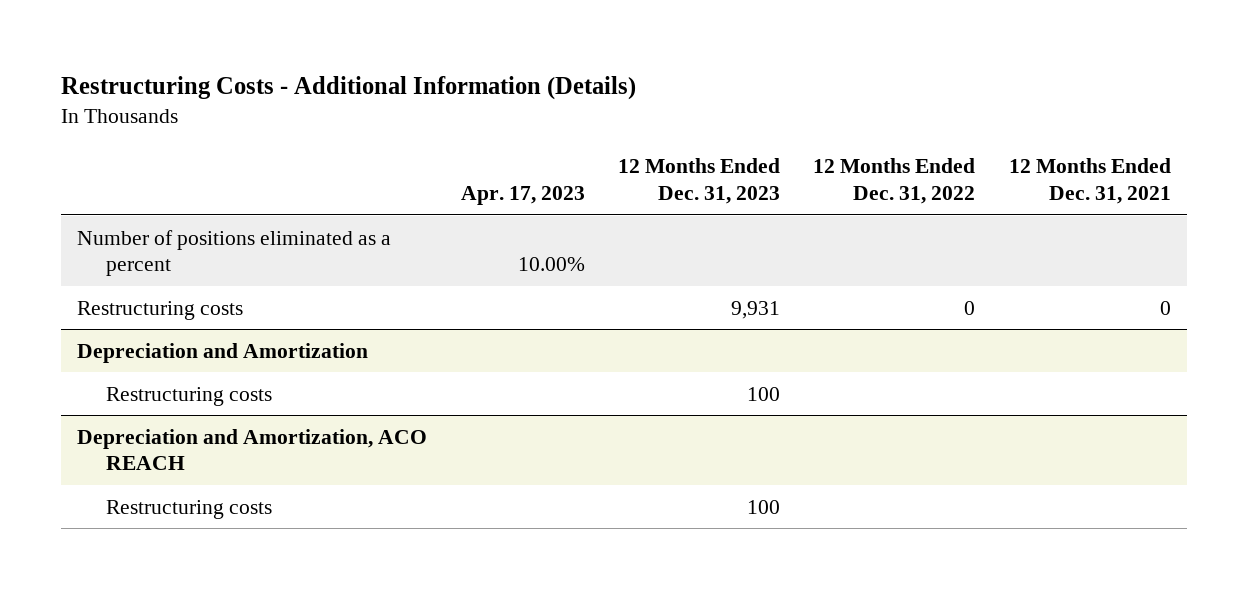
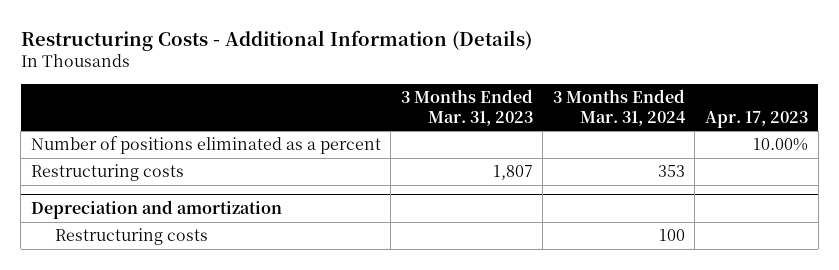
[617,158,780,204] 12 Months Ended Dec. 31, 2023 -> none
[813,158,976,204] 12 Months Ended Dec. 31, 2022 -> none
[1008,158,1171,204] 12 Months Ended Dec. 31, 2021 -> none
none -> [400,88,533,126] 3 Months Ended Mar. 31, 2023
none -> [552,88,686,126] 3 Months Ended Mar. 31, 2024
[77,342,369,363] Depreciation and Amortization -> [30,200,282,220] Depreciation and amortization
[77,428,428,471] Depreciation and Amortization, ACO REACH -> none
[105,499,272,519] Restructuring costs -> none

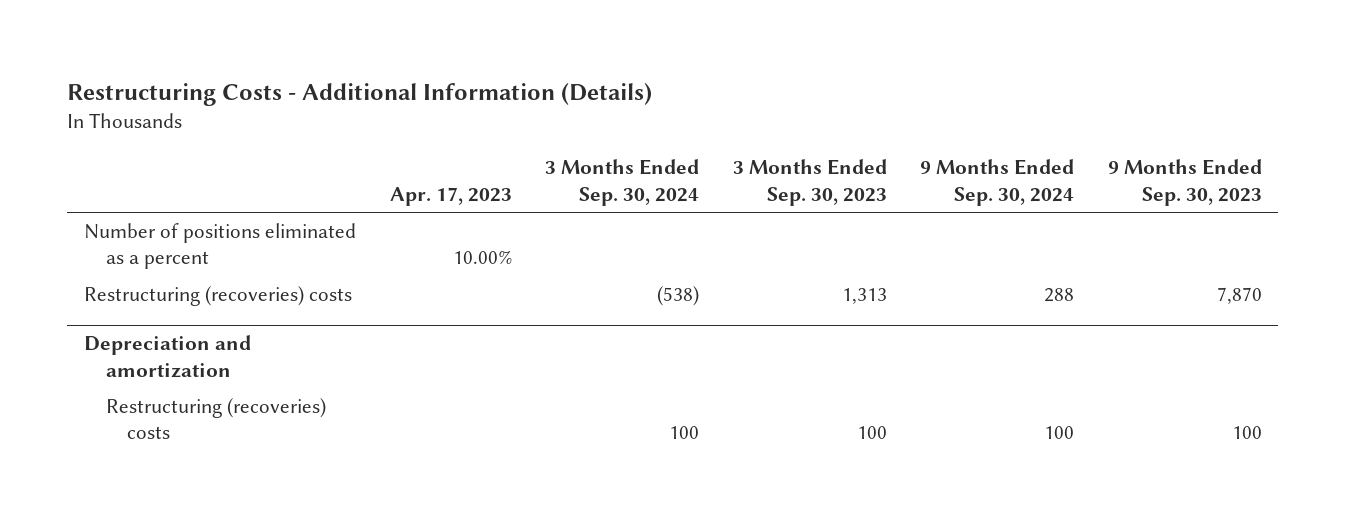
[400,88,533,126] 3 Months Ended Mar. 31, 2023 -> none
[552,88,686,126] 3 Months Ended Mar. 31, 2024 -> none
none -> [545,159,700,206] 3 Months Ended Sep. 30, 2024
none -> [732,159,887,206] 3 Months Ended Sep. 30, 2023
none -> [920,159,1075,206] 9 Months Ended Sep. 30, 2024
none -> [1107,159,1262,206] 9 Months Ended Sep. 30, 2023
[30,164,184,182] Restructuring costs -> [84,285,353,306] Restructuring (recoveries) costs
[55,228,209,246] Restructuring costs -> [105,397,326,440] Restructuring (recoveries) costs

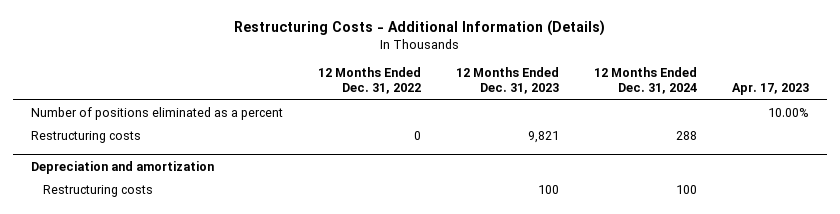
[545,159,700,206] 3 Months Ended Sep. 30, 2024 -> none
[732,159,887,206] 3 Months Ended Sep. 30, 2023 -> none
[920,159,1075,206] 9 Months Ended Sep. 30, 2024 -> none
[1107,159,1262,206] 9 Months Ended Sep. 30, 2023 -> none
none -> [317,67,421,95] 12 Months Ended Dec. 31, 2022
none -> [455,67,559,95] 12 Months Ended Dec. 31, 2023
none -> [594,67,698,95] 12 Months Ended Dec. 31, 2024
[84,285,353,306] Restructuring (recoveries) costs -> [30,131,141,144] Restructuring costs
[105,397,326,440] Restructuring (recoveries) costs -> [42,185,153,198] Restructuring costs

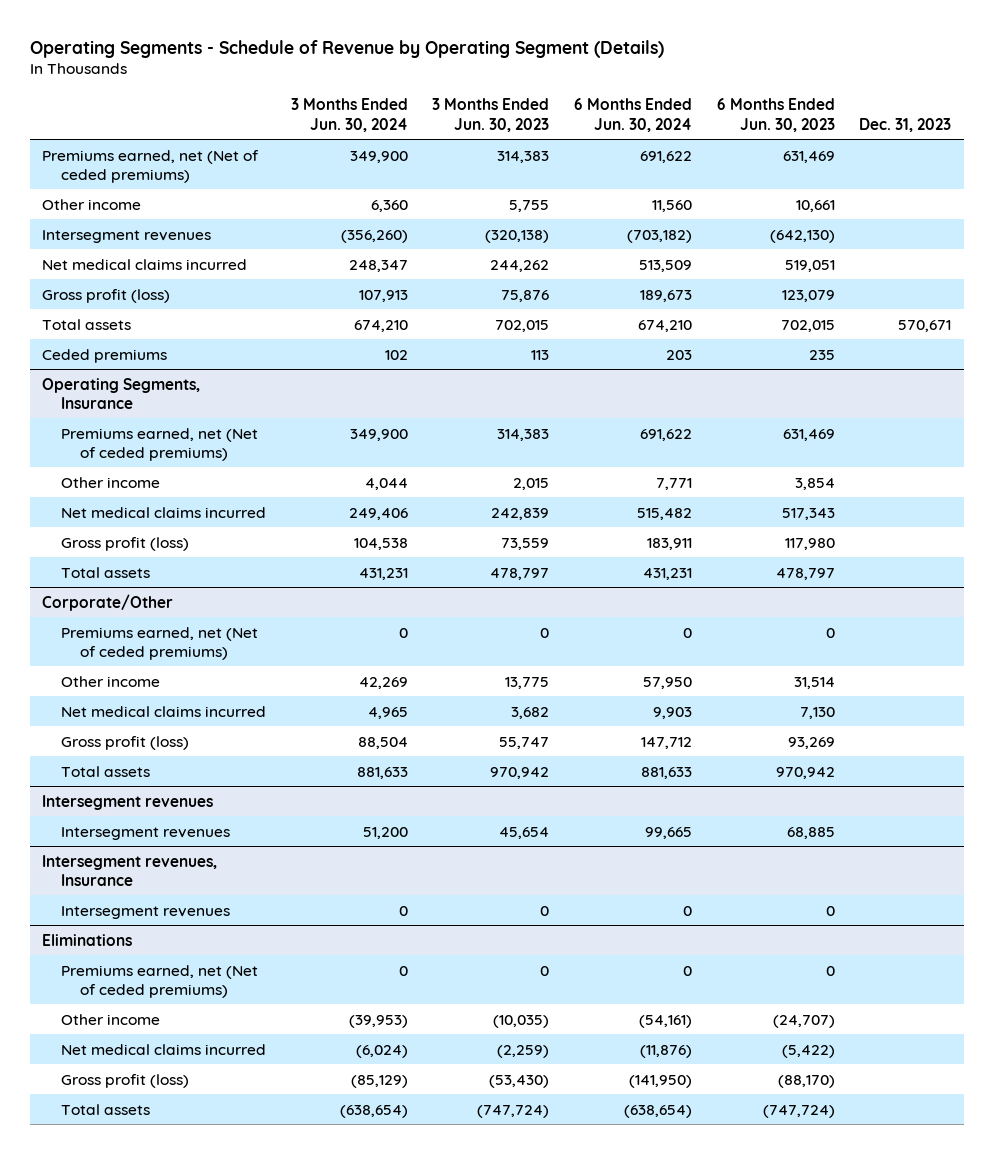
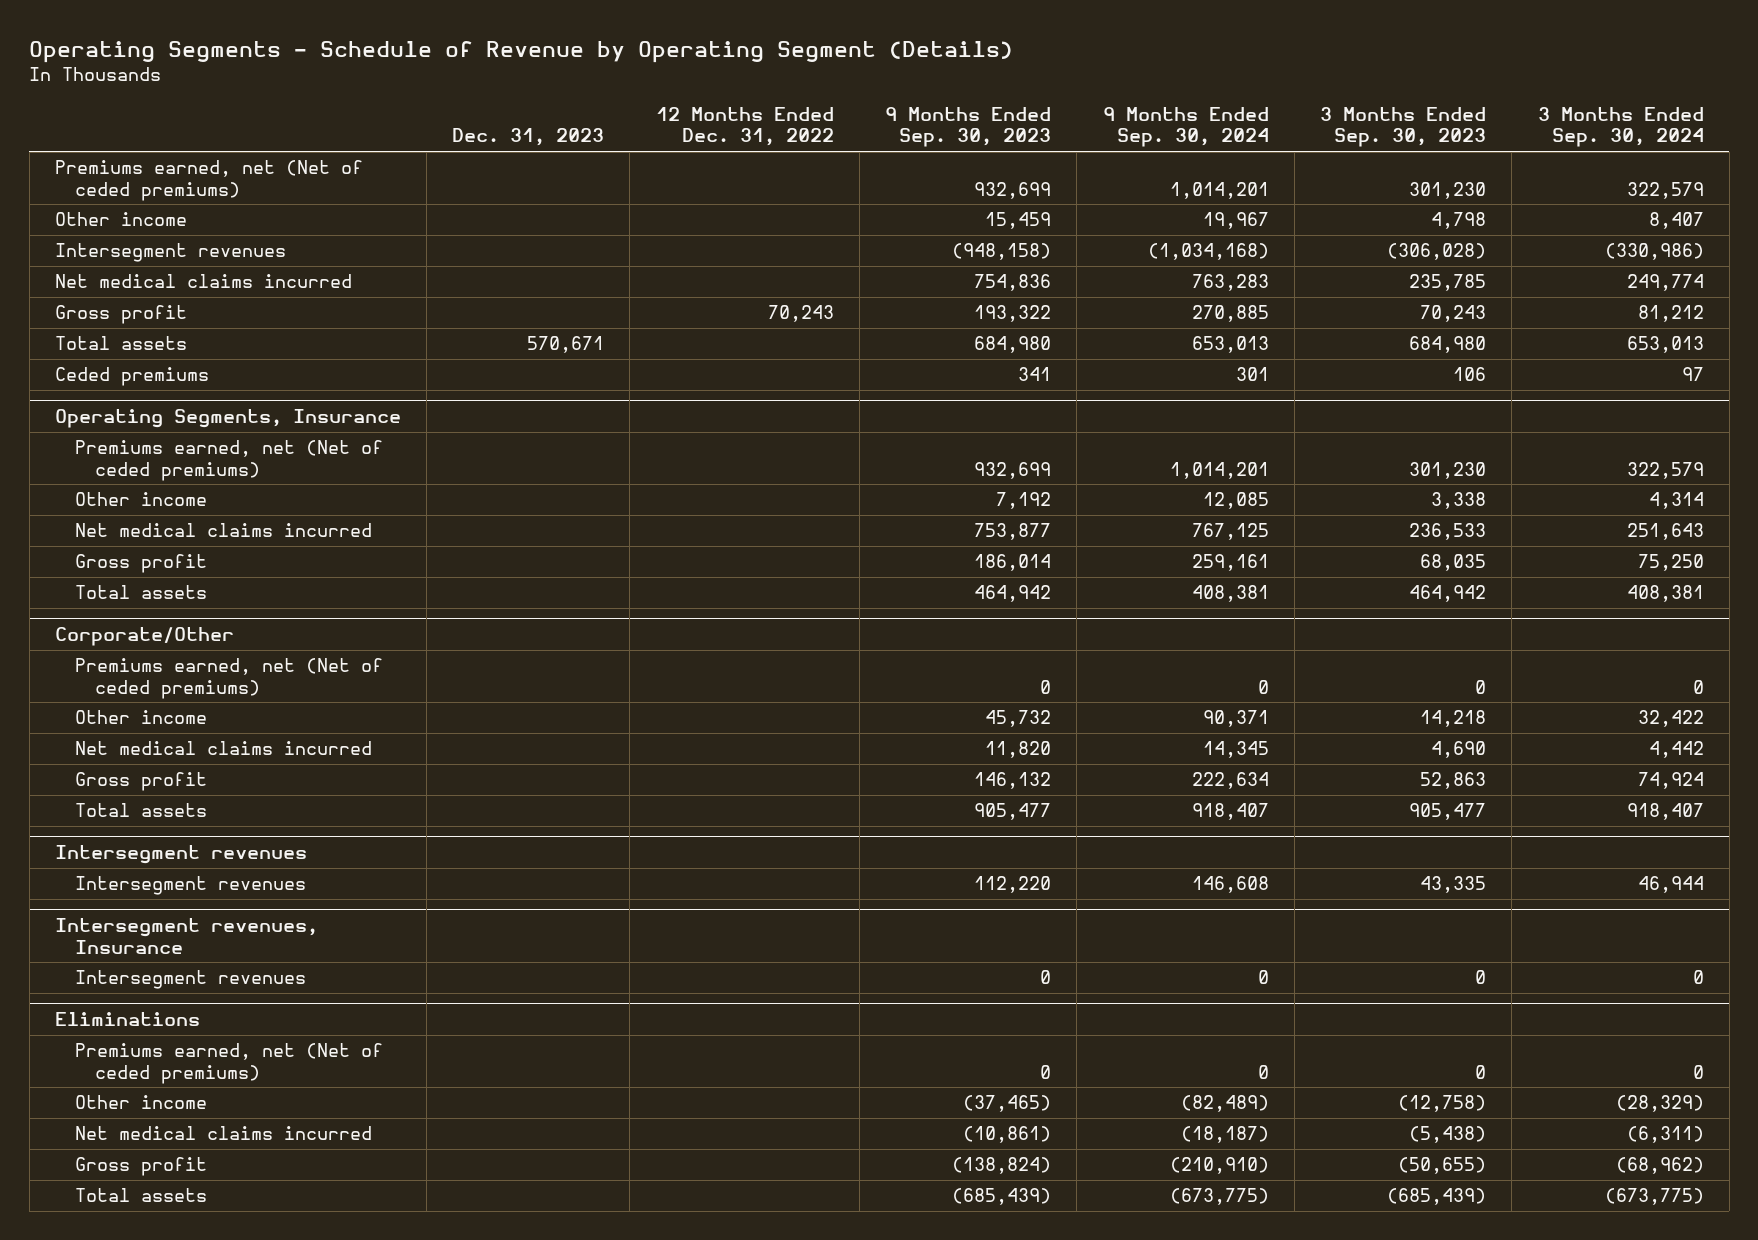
[290,98,408,132] 3 Months Ended Jun. 30, 2024 -> none
[432,98,550,132] 3 Months Ended Jun. 30, 2023 -> none
[573,98,692,132] 6 Months Ended Jun. 30, 2024 -> none
[716,98,835,132] 6 Months Ended Jun. 30, 2023 -> none
none -> [655,106,834,147] 12 Months Ended Dec. 31, 2022
none -> [885,106,1052,148] 9 Months Ended Sep. 30, 2023
none -> [1102,106,1269,148] 9 Months Ended Sep. 30, 2024
none -> [1320,106,1487,148] 3 Months Ended Sep. 30, 2023
none -> [1537,106,1704,148] 3 Months Ended Sep. 30, 2024
[42,288,171,303] Gross profit (loss) -> [54,305,187,325] Gross profit
[60,536,189,551] Gross profit (loss) -> [74,554,207,574] Gross profit
[60,735,189,750] Gross profit (loss) -> [74,772,207,792] Gross profit
[60,1073,189,1088] Gross profit (loss) -> [74,1157,207,1177] Gross profit

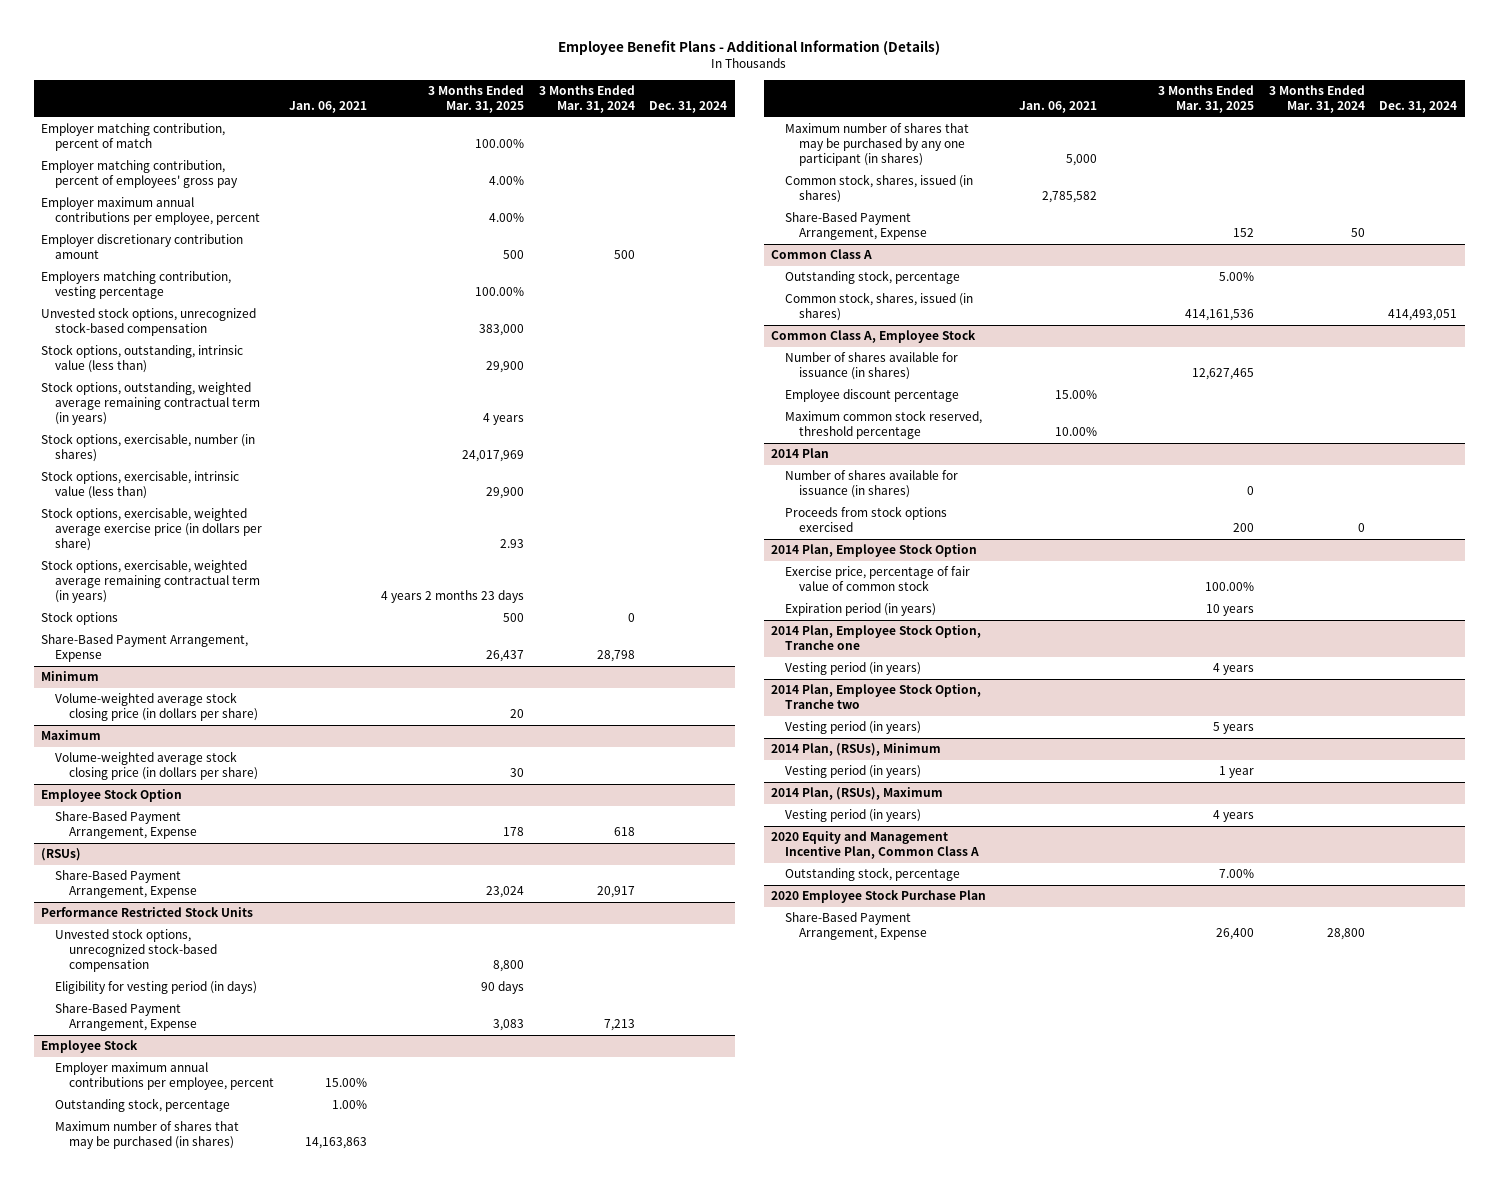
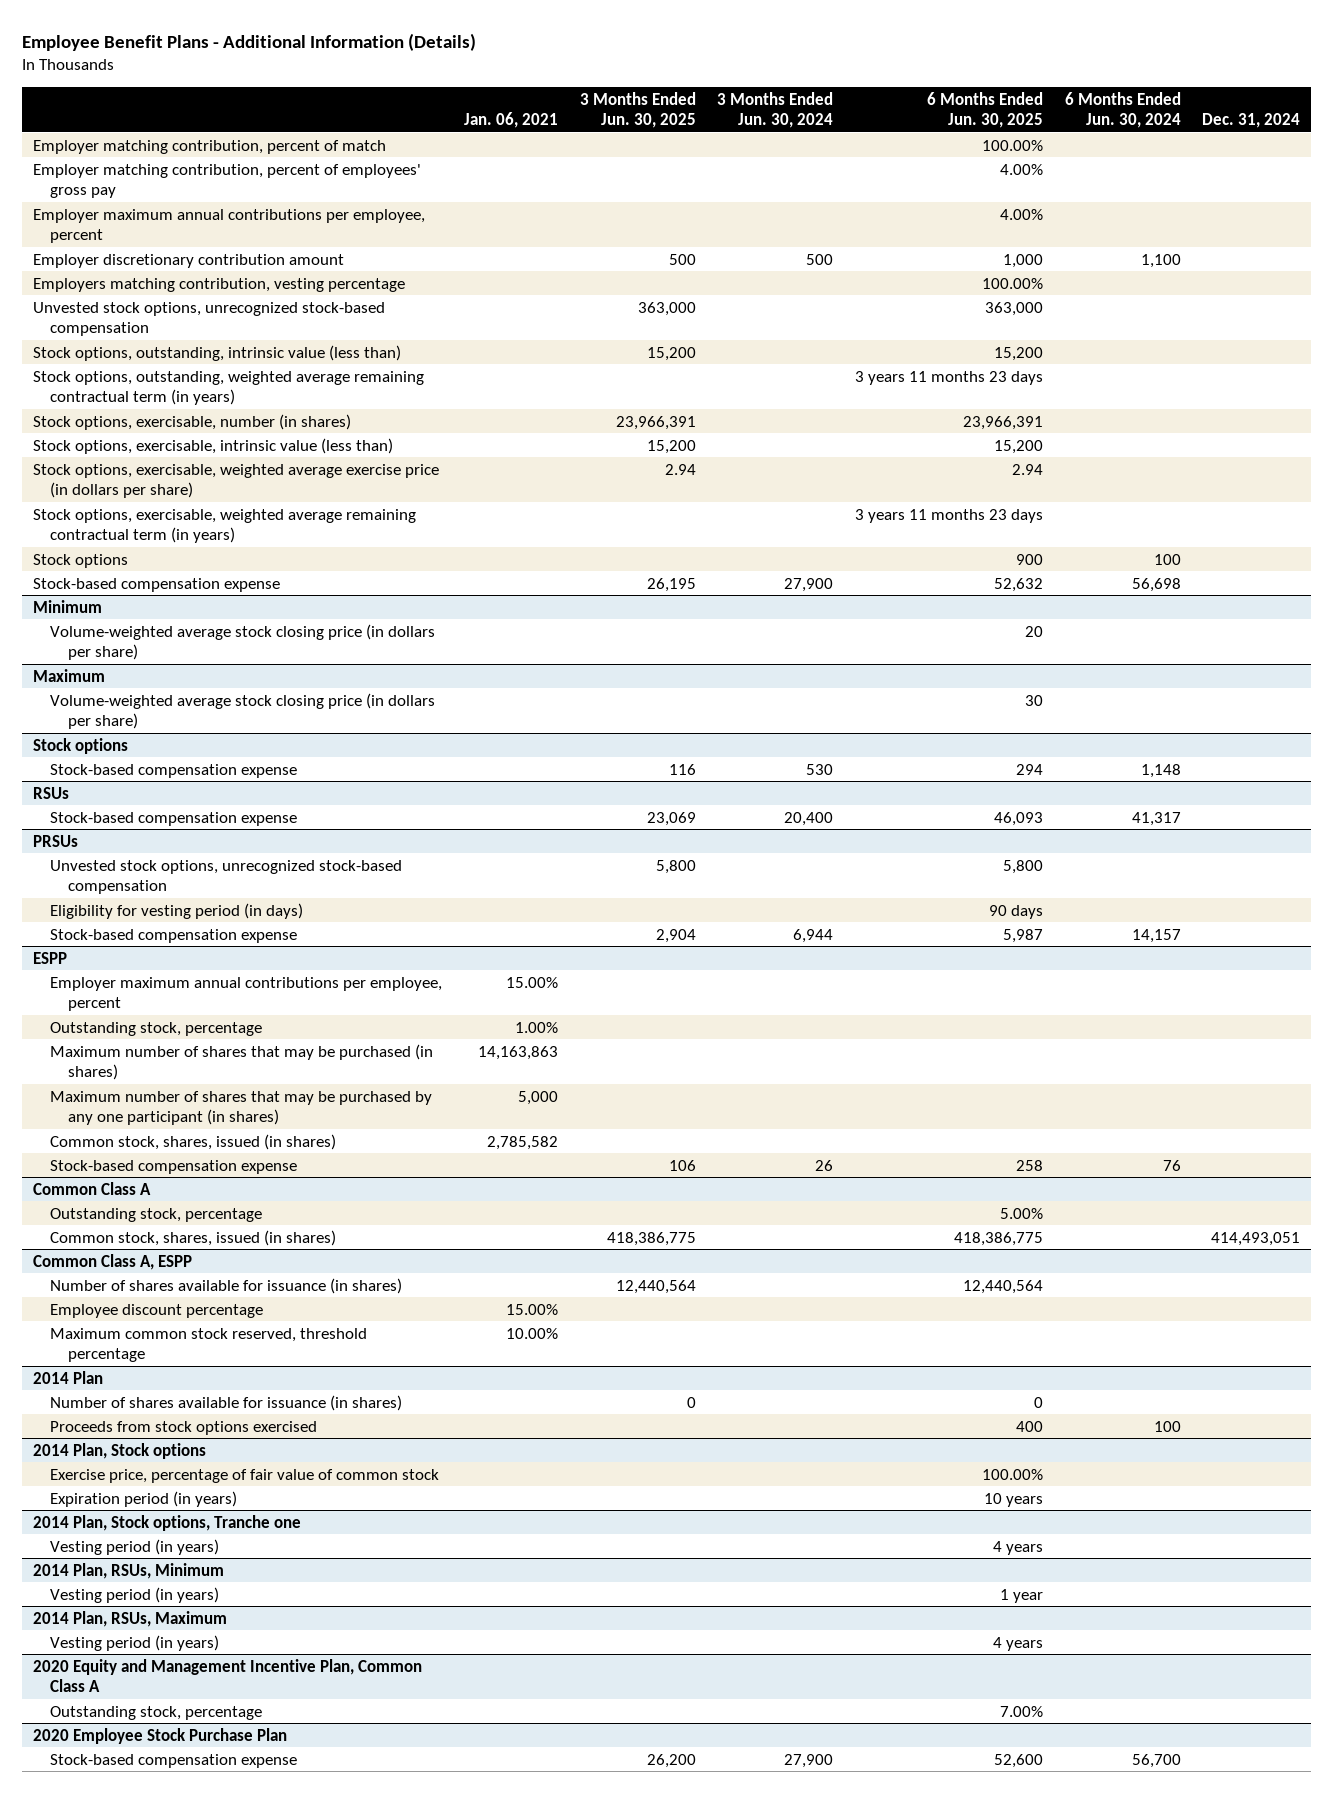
[428,85,525,114] 3 Months Ended Mar. 31, 2025 -> none
[538,85,635,114] 3 Months Ended Mar. 31, 2024 -> none
none -> [579,91,696,128] 3 Months Ended Jun. 30, 2025
none -> [717,91,834,128] 3 Months Ended Jun. 30, 2024
none -> [926,91,1043,128] 6 Months Ended Jun. 30, 2025
none -> [1064,91,1181,128] 6 Months Ended Jun. 30, 2024
[41,634,249,663] Share-Based Payment Arrangement, Expense -> [32,577,280,592] Stock-based compensation expense
[41,789,183,803] Employee Stock Option -> [32,737,128,754] Stock options
[55,811,198,840] Share-Based Payment Arrangement, Expense -> [50,763,298,778] Stock-based compensation expense
[41,848,82,862] (RSUs) -> [32,786,69,799] RSUs
[55,870,198,899] Share-Based Payment Arrangement, Expense -> [50,811,298,826] Stock-based compensation expense
[41,907,254,918] Performance Restricted Stock Units -> [32,834,78,847] PRSUs
[55,1003,198,1032] Share-Based Payment Arrangement, Expense -> [50,928,298,943] Stock-based compensation expense
[41,1040,139,1054] Employee Stock -> [32,951,67,964] ESPP
[785,212,928,241] Share-Based Payment Arrangement, Expense -> [50,1159,298,1174] Stock-based compensation expense
[771,330,977,344] Common Class A, Employee Stock -> [32,1253,192,1270] Common Class A, ESPP
[771,544,978,558] 2014 Plan, Employee Stock Option -> [32,1442,206,1459] 2014 Plan, Stock options
[771,625,982,651] 2014 Plan, Employee Stock Option, Tranche one -> [32,1514,301,1531] 2014 Plan, Stock options, Tranche one
[771,684,982,710] 2014 Plan, Employee Stock Option, Tranche two -> none
[785,721,922,735] Vesting period (in years) -> none
[771,743,942,757] 2014 Plan, (RSUs), Minimum -> [32,1562,224,1579] 2014 Plan, RSUs, Minimum
[771,787,944,801] 2014 Plan, (RSUs), Maximum -> [32,1610,227,1627] 2014 Plan, RSUs, Maximum
[785,912,928,941] Share-Based Payment Arrangement, Expense -> [50,1753,298,1768] Stock-based compensation expense

